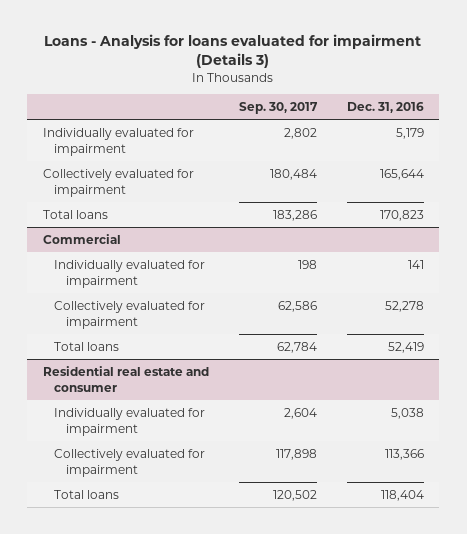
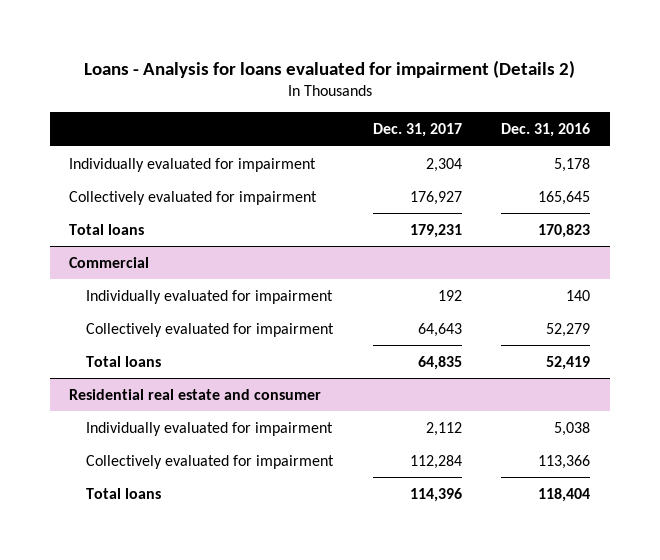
[44,34,422,69] Loans - Analysis for loans evaluated for impairment (Details 3) -> [83,59,575,78] Loans - Analysis for loans evaluated for impairment (Details 2)
[238,101,318,114] Sep. 30, 2017 -> none
none -> [372,123,462,138] Dec. 31, 2017
[396,127,425,139] 5,179 -> [554,157,591,172] 5,178
[380,168,425,180] 165,644 -> [538,190,591,205] 165,645
[408,259,425,269] 141 -> [566,289,591,301] 140
[385,300,425,312] 52,278 -> [546,322,591,337] 52,279

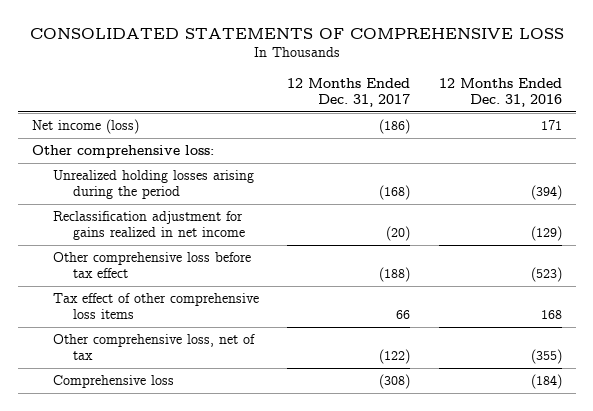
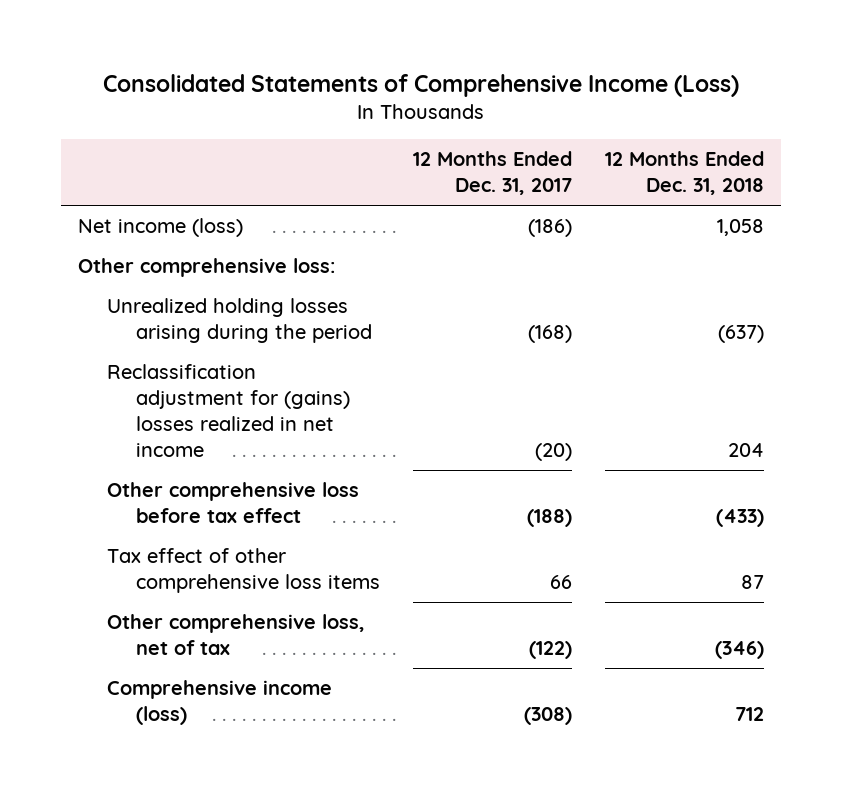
[29,27,564,39] CONSOLIDATED STATEMENTS OF COMPREHENSIVE LOSS -> [103,74,740,98] Consolidated Statements of Comprehensive Income (Loss)
[438,78,562,107] 12 Months Ended Dec. 31, 2016 -> none
none -> [605,151,765,196] 12 Months Ended Dec. 31, 2018
[52,211,246,240] Reclassification adjustment for gains realized in net income -> [106,364,350,457] Reclassification adjustment for (gains) losses realized in net income
[52,375,174,389] Comprehensive loss -> [106,680,332,726] Comprehensive income (loss)

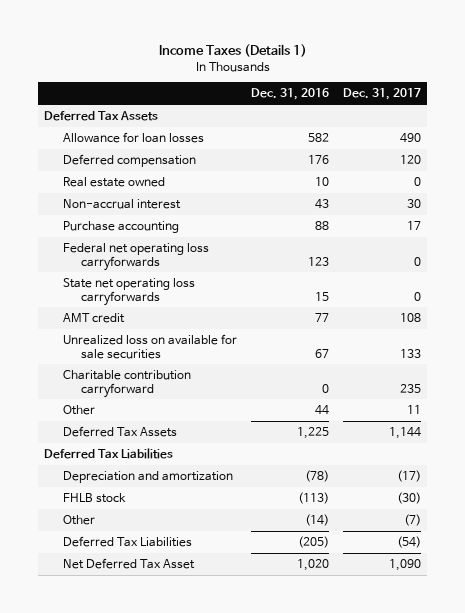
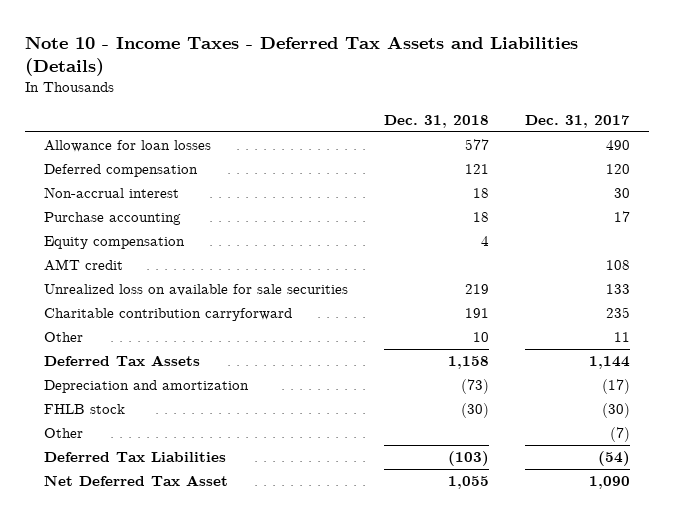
[158,44,307,58] Income Taxes (Details 1) -> [25,35,579,77] Note 10 - Income Taxes - Deferred Tax Assets and Liabilities (Details)
[250,88,329,101] Dec. 31, 2016 -> none
none -> [384,114,490,128] Dec. 31, 2018
[44,111,159,122] Deferred Tax Assets -> none
[62,177,165,188] Real estate owned -> none
[62,243,209,271] Federal net operating loss carryforwards -> none
[62,278,195,306] State net operating loss carryforwards -> none
none -> [43,236,185,250] Equity compensation
[44,448,174,460] Deferred Tax Liabilities -> none

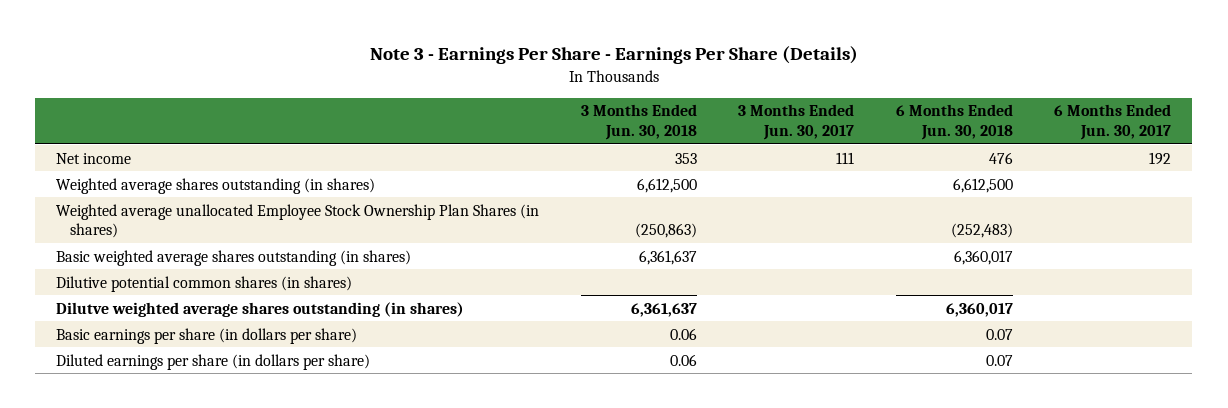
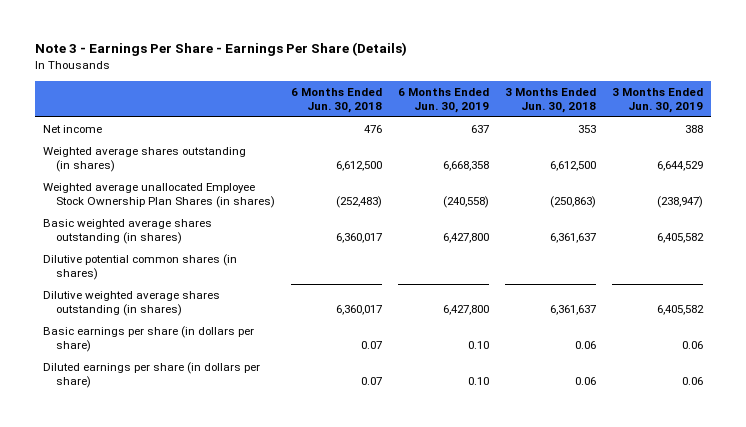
[738,104,855,140] 3 Months Ended Jun. 30, 2017 -> none
[1054,104,1172,140] 6 Months Ended Jun. 30, 2017 -> none
none -> [397,87,489,113] 6 Months Ended Jun. 30, 2019
none -> [611,87,703,113] 3 Months Ended Jun. 30, 2019
[56,301,465,317] Dilutve weighted average shares outstanding (in shares) -> [43,290,221,317] Dilutive weighted average shares outstanding (in shares)

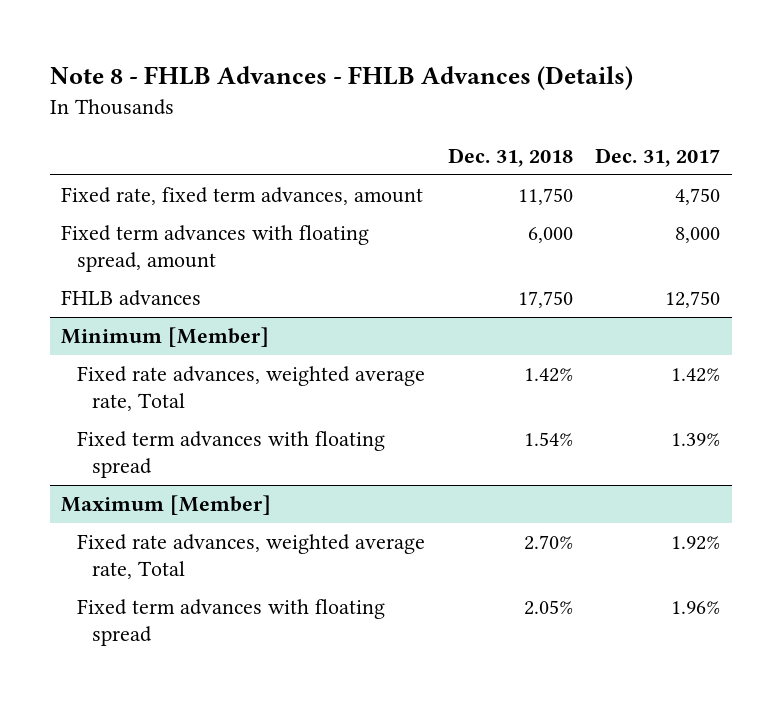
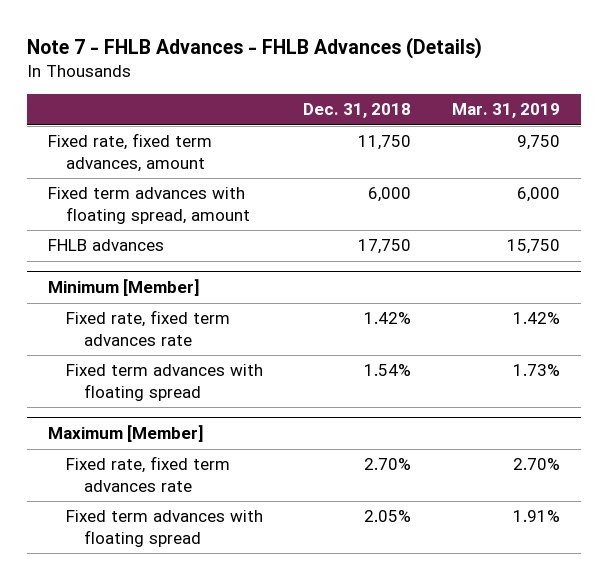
[49,66,633,91] Note 8 - FHLB Advances - FHLB Advances (Details) -> [27,36,483,59] Note 7 - FHLB Advances - FHLB Advances (Details)
[595,147,721,167] Dec. 31, 2017 -> none
none -> [452,103,561,119] Mar. 31, 2019
[76,366,425,411] Fixed rate advances, weighted average rate, Total -> [65,310,230,347] Fixed rate, fixed term advances rate
[76,534,425,579] Fixed rate advances, weighted average rate, Total -> [65,456,230,493] Fixed rate, fixed term advances rate

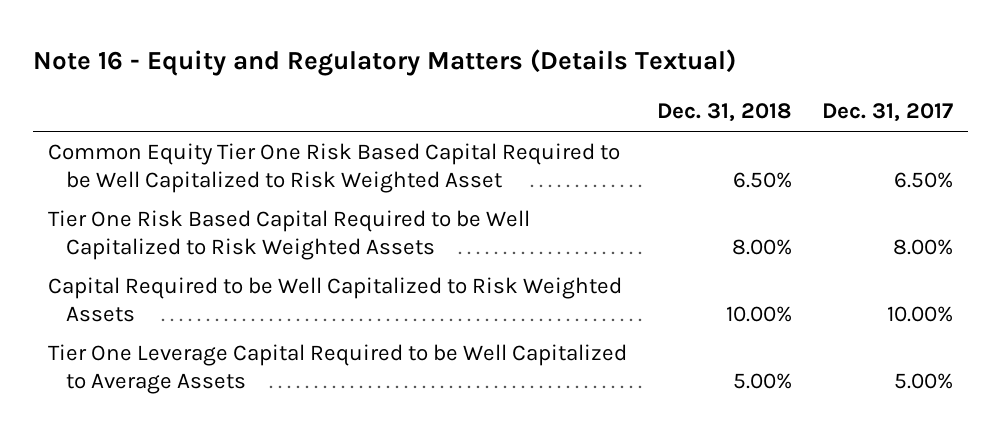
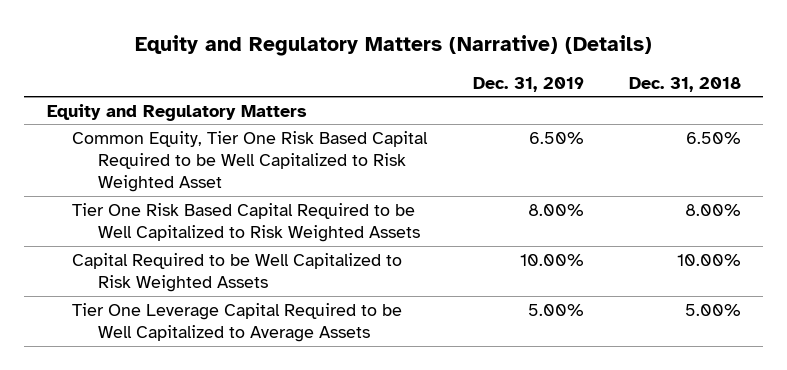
[33,48,737,76] Note 16 - Equity and Regulatory Matters (Details Textual) -> [134,35,652,57] Equity and Regulatory Matters (Narrative) (Details)
[821,103,953,123] Dec. 31, 2017 -> none
none -> [472,76,584,92] Dec. 31, 2019
none -> [46,103,307,121] Equity and Regulatory Matters
[48,143,621,193] Common Equity Tier One Risk Based Capital Required to be Well Capitalized to Risk Weighted Asset -> [72,130,429,193] Common Equity, Tier One Risk Based Capital Required to be Well Capitalized to Risk Weighted Asset

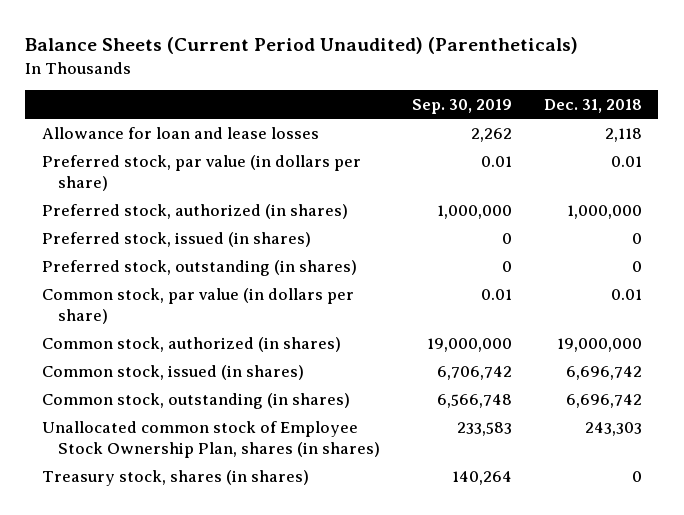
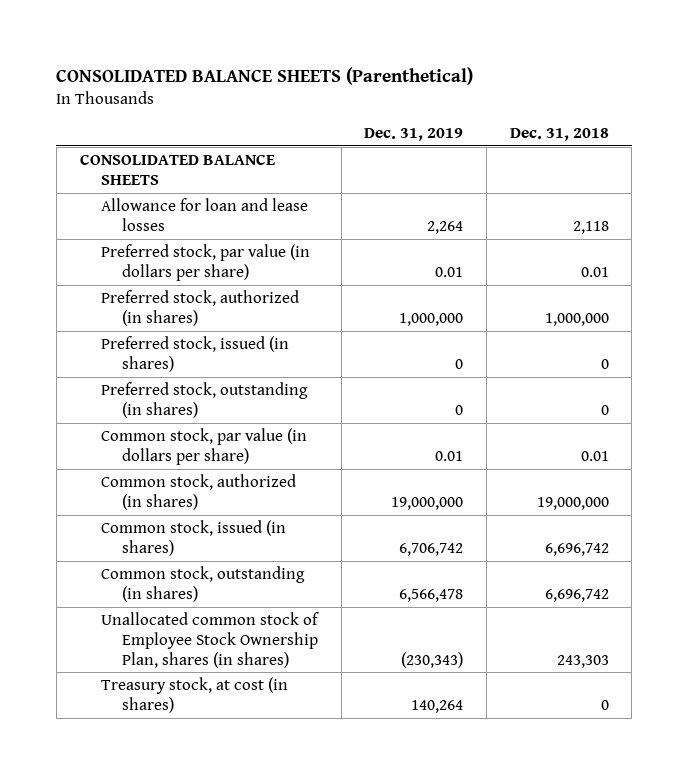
[25,37,579,55] Balance Sheets (Current Period Unaudited) (Parentheticals) -> [56,66,474,85] CONSOLIDATED BALANCE SHEETS (Parenthetical)
[412,98,513,114] Sep. 30, 2019 -> none
none -> [364,128,464,142] Dec. 31, 2019
none -> [79,153,275,185] CONSOLIDATED BALANCE SHEETS
[41,469,309,486] Treasury stock, shares (in shares) -> [100,676,288,713] Treasury stock, at cost (in shares)

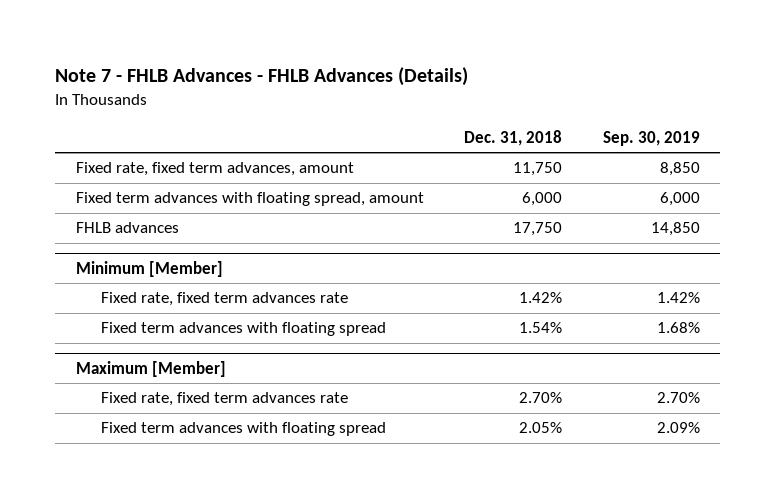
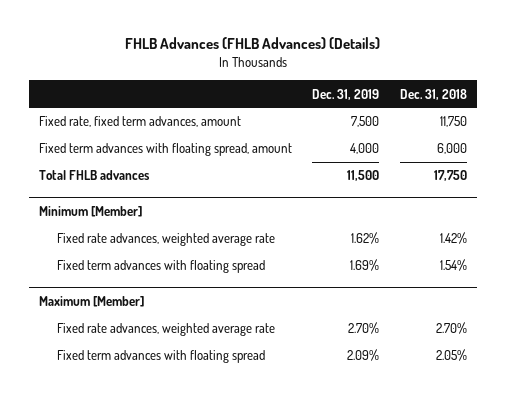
[55,67,469,87] Note 7 - FHLB Advances - FHLB Advances (Details) -> [124,37,380,50] FHLB Advances (FHLB Advances) (Details)
[602,130,700,146] Sep. 30, 2019 -> none
none -> [312,88,380,100] Dec. 31, 2019
[75,222,179,234] FHLB advances -> [38,170,150,181] Total FHLB advances
[101,292,349,307] Fixed rate, fixed term advances rate -> [56,233,275,247] Fixed rate advances, weighted average rate
[101,392,349,407] Fixed rate, fixed term advances rate -> [56,323,275,337] Fixed rate advances, weighted average rate

